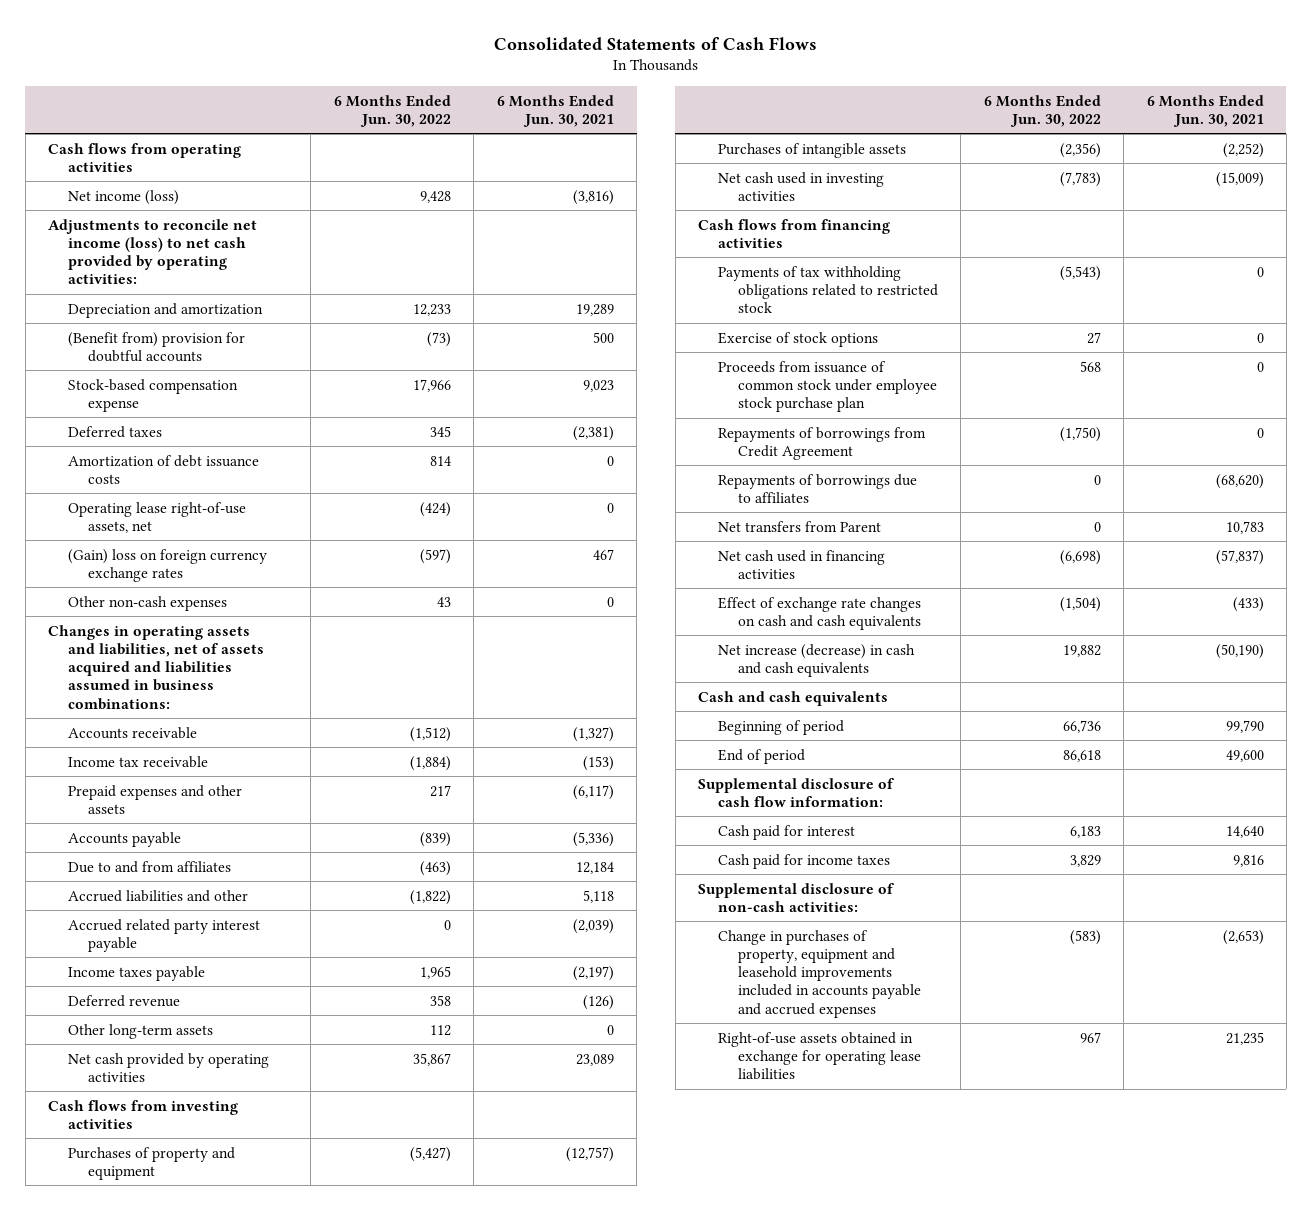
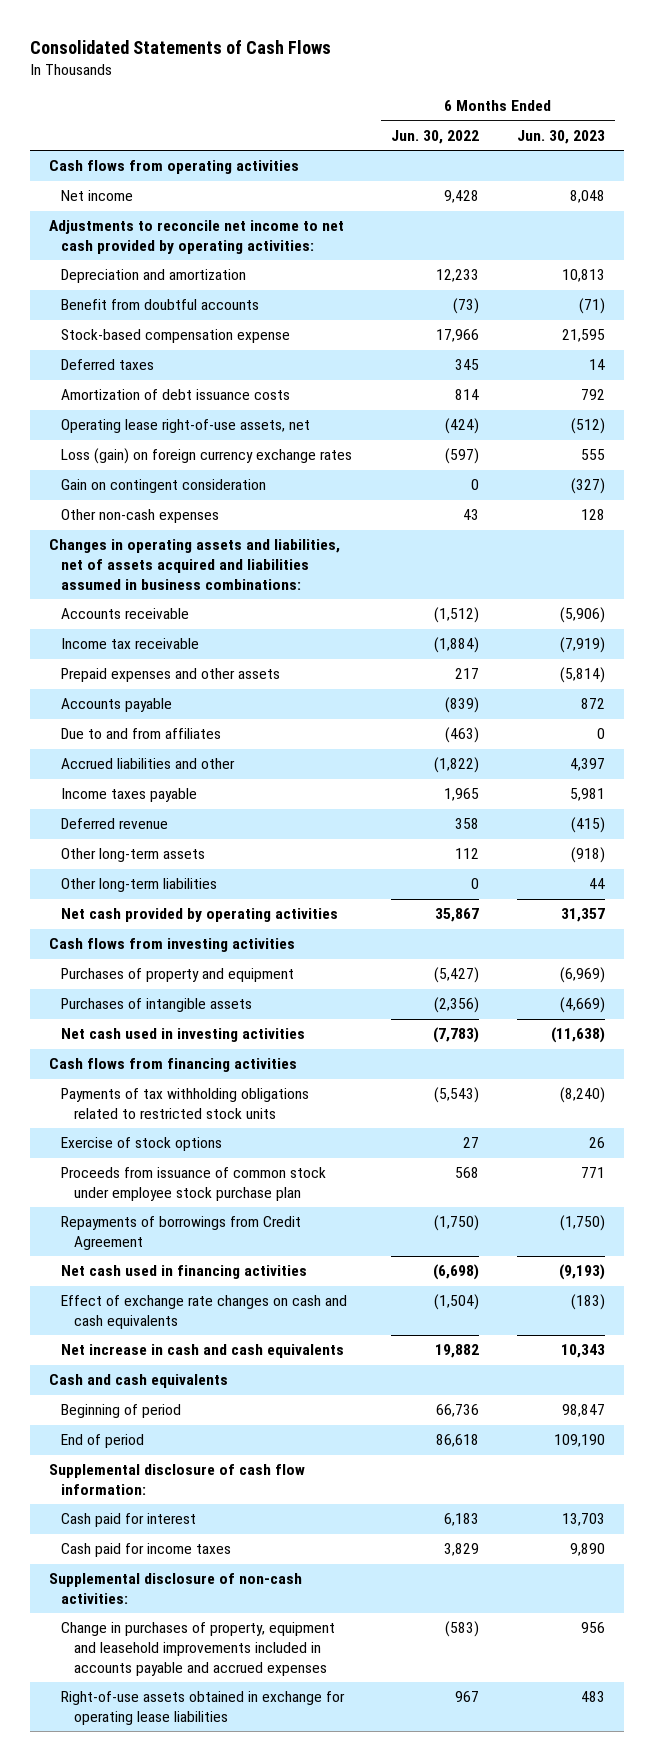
[496,94,614,127] 6 Months Ended Jun. 30, 2021 -> none
none -> [517,130,606,145] Jun. 30, 2023
[68,189,180,205] Net income (loss) -> [61,190,134,202] Net income
[48,218,258,285] Adjustments to reconcile net income (loss) to net cash provided by operating activities: -> [49,220,345,255] Adjustments to reconcile net income to net cash provided by operating activities:
[68,331,246,362] (Benefit from) provision for doubtful accounts -> [61,299,260,311] Benefit from doubtful accounts
[68,548,268,582] (Gain) loss on foreign currency exchange rates -> [61,448,353,465] Loss (gain) on foreign currency exchange rates
none -> [61,479,267,494] Gain on contingent consideration
[68,918,261,952] Accrued related party interest payable -> none
none -> [61,878,218,893] Other long-term liabilities
[718,265,938,314] Payments of tax withholding obligations related to restricted stock -> [61,1088,310,1120] Payments of tax withholding obligations related to restricted stock units
[718,473,918,503] Repayments of borrowings due to affiliates -> none
[718,520,882,532] Net transfers from Parent -> none
[718,643,916,677] Net increase (decrease) in cash and cash equivalents -> [61,1344,345,1359] Net increase in cash and cash equivalents

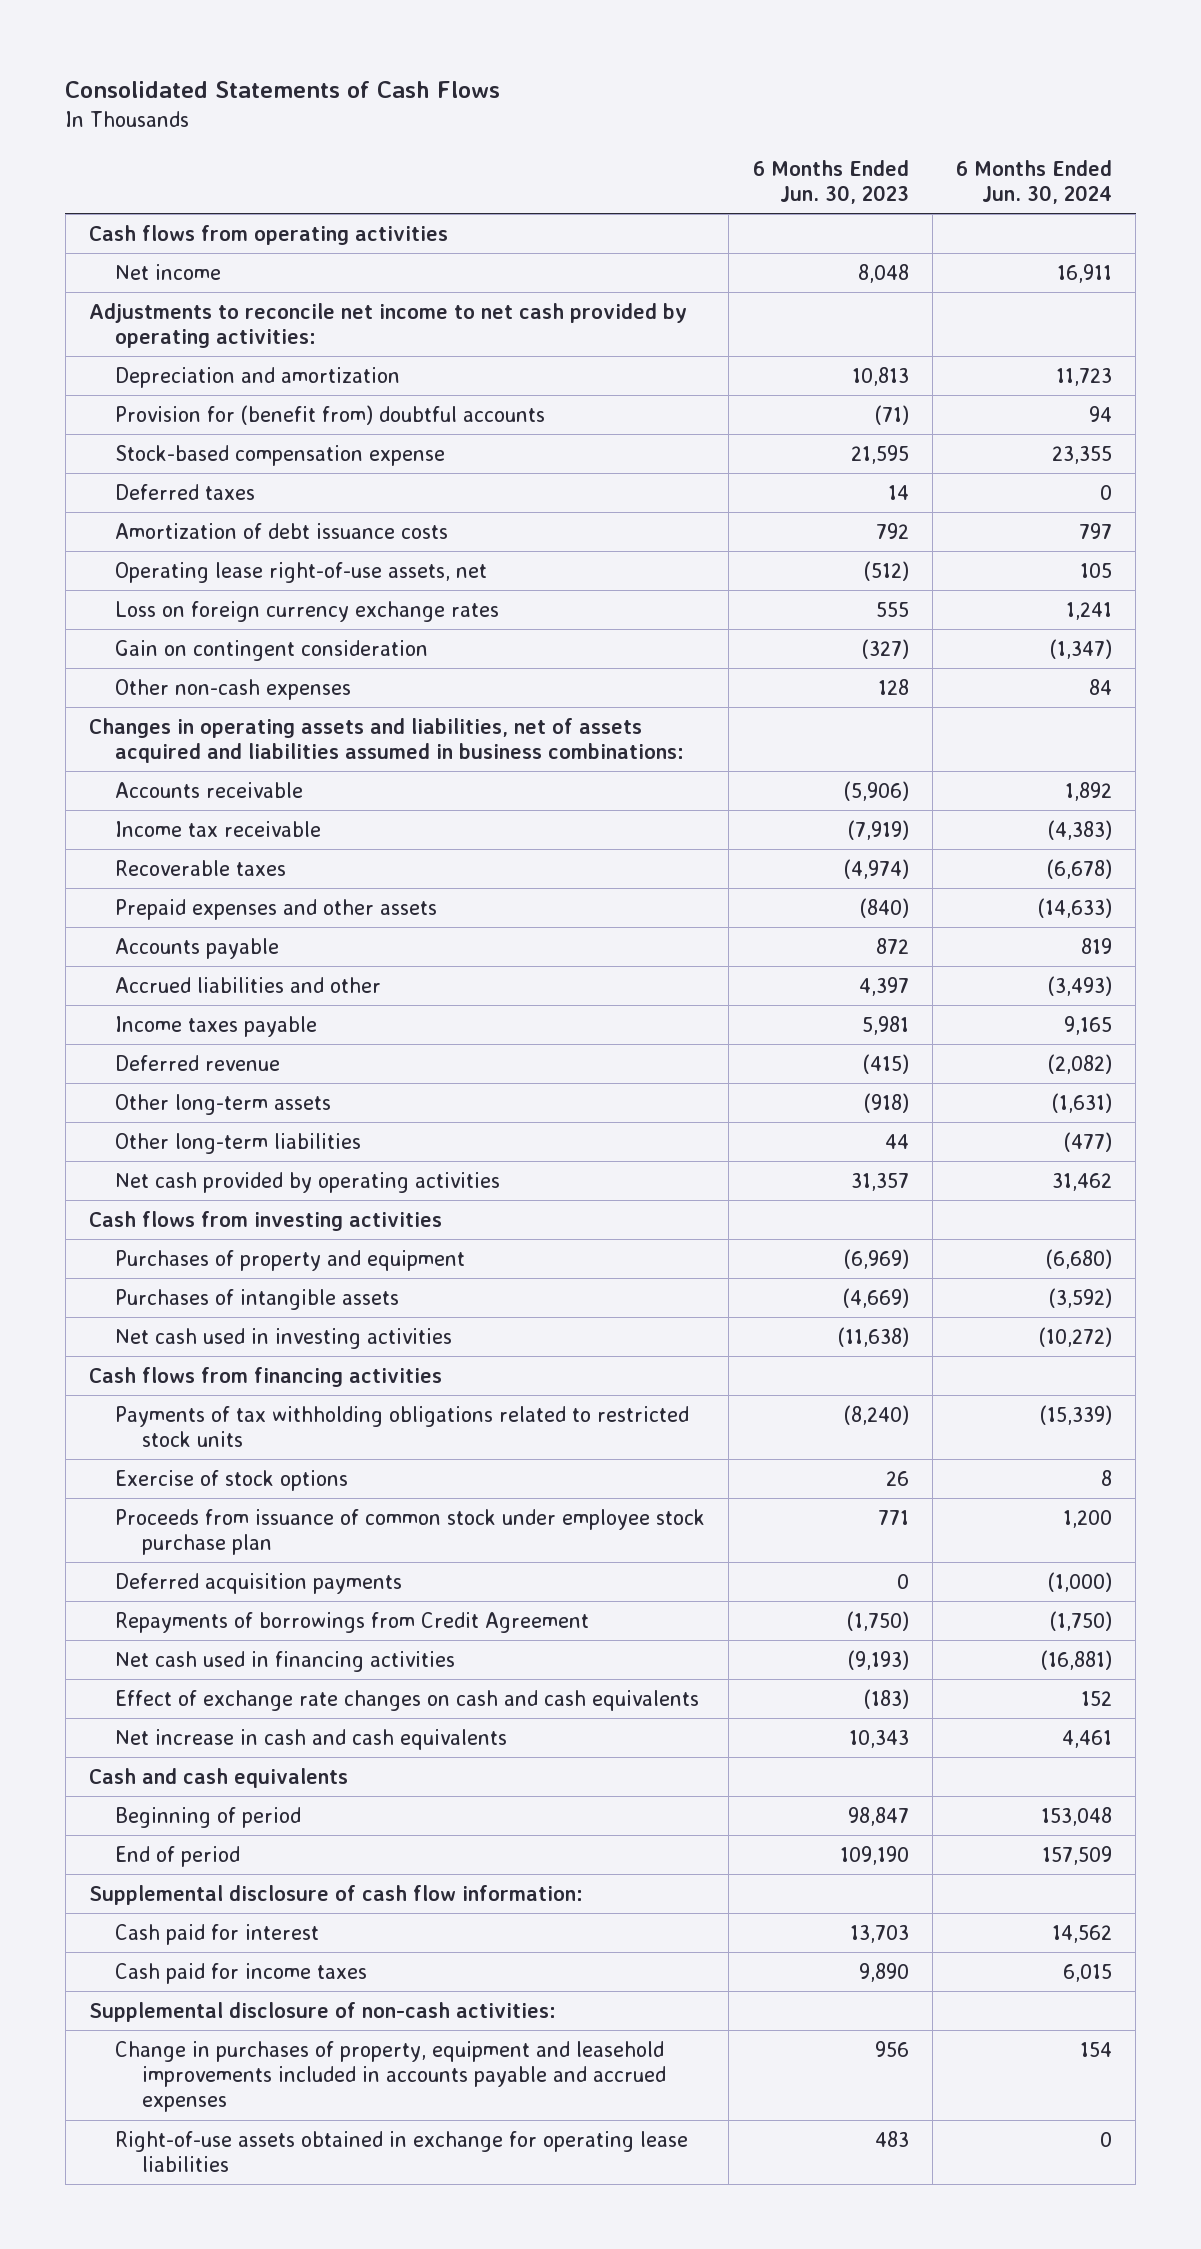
[390,130,479,145] Jun. 30, 2022 -> none
none -> [955,159,1112,204] 6 Months Ended Jun. 30, 2024
[61,299,260,311] Benefit from doubtful accounts -> [115,404,546,425] Provision for (benefit from) doubtful accounts
[61,448,353,465] Loss (gain) on foreign currency exchange rates -> [115,600,500,622] Loss on foreign currency exchange rates
none -> [115,859,287,876] Recoverable taxes
[560,667,606,684] (5,814) -> [859,897,909,918] (840)
[61,728,222,740] Due to and from affiliates -> none
none -> [115,1572,403,1594] Deferred acquisition payments

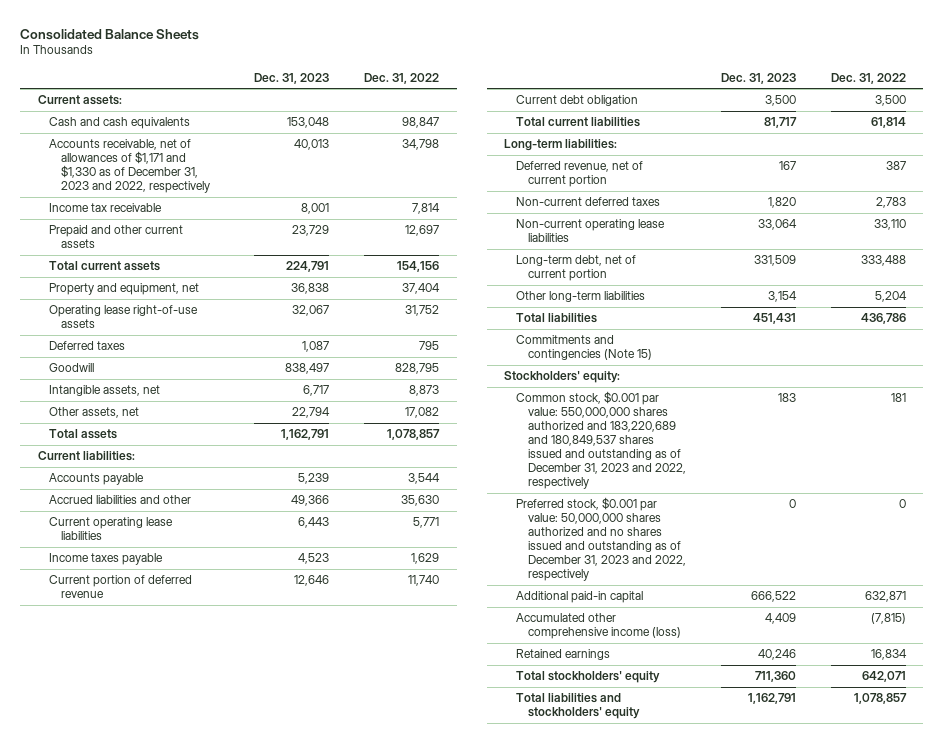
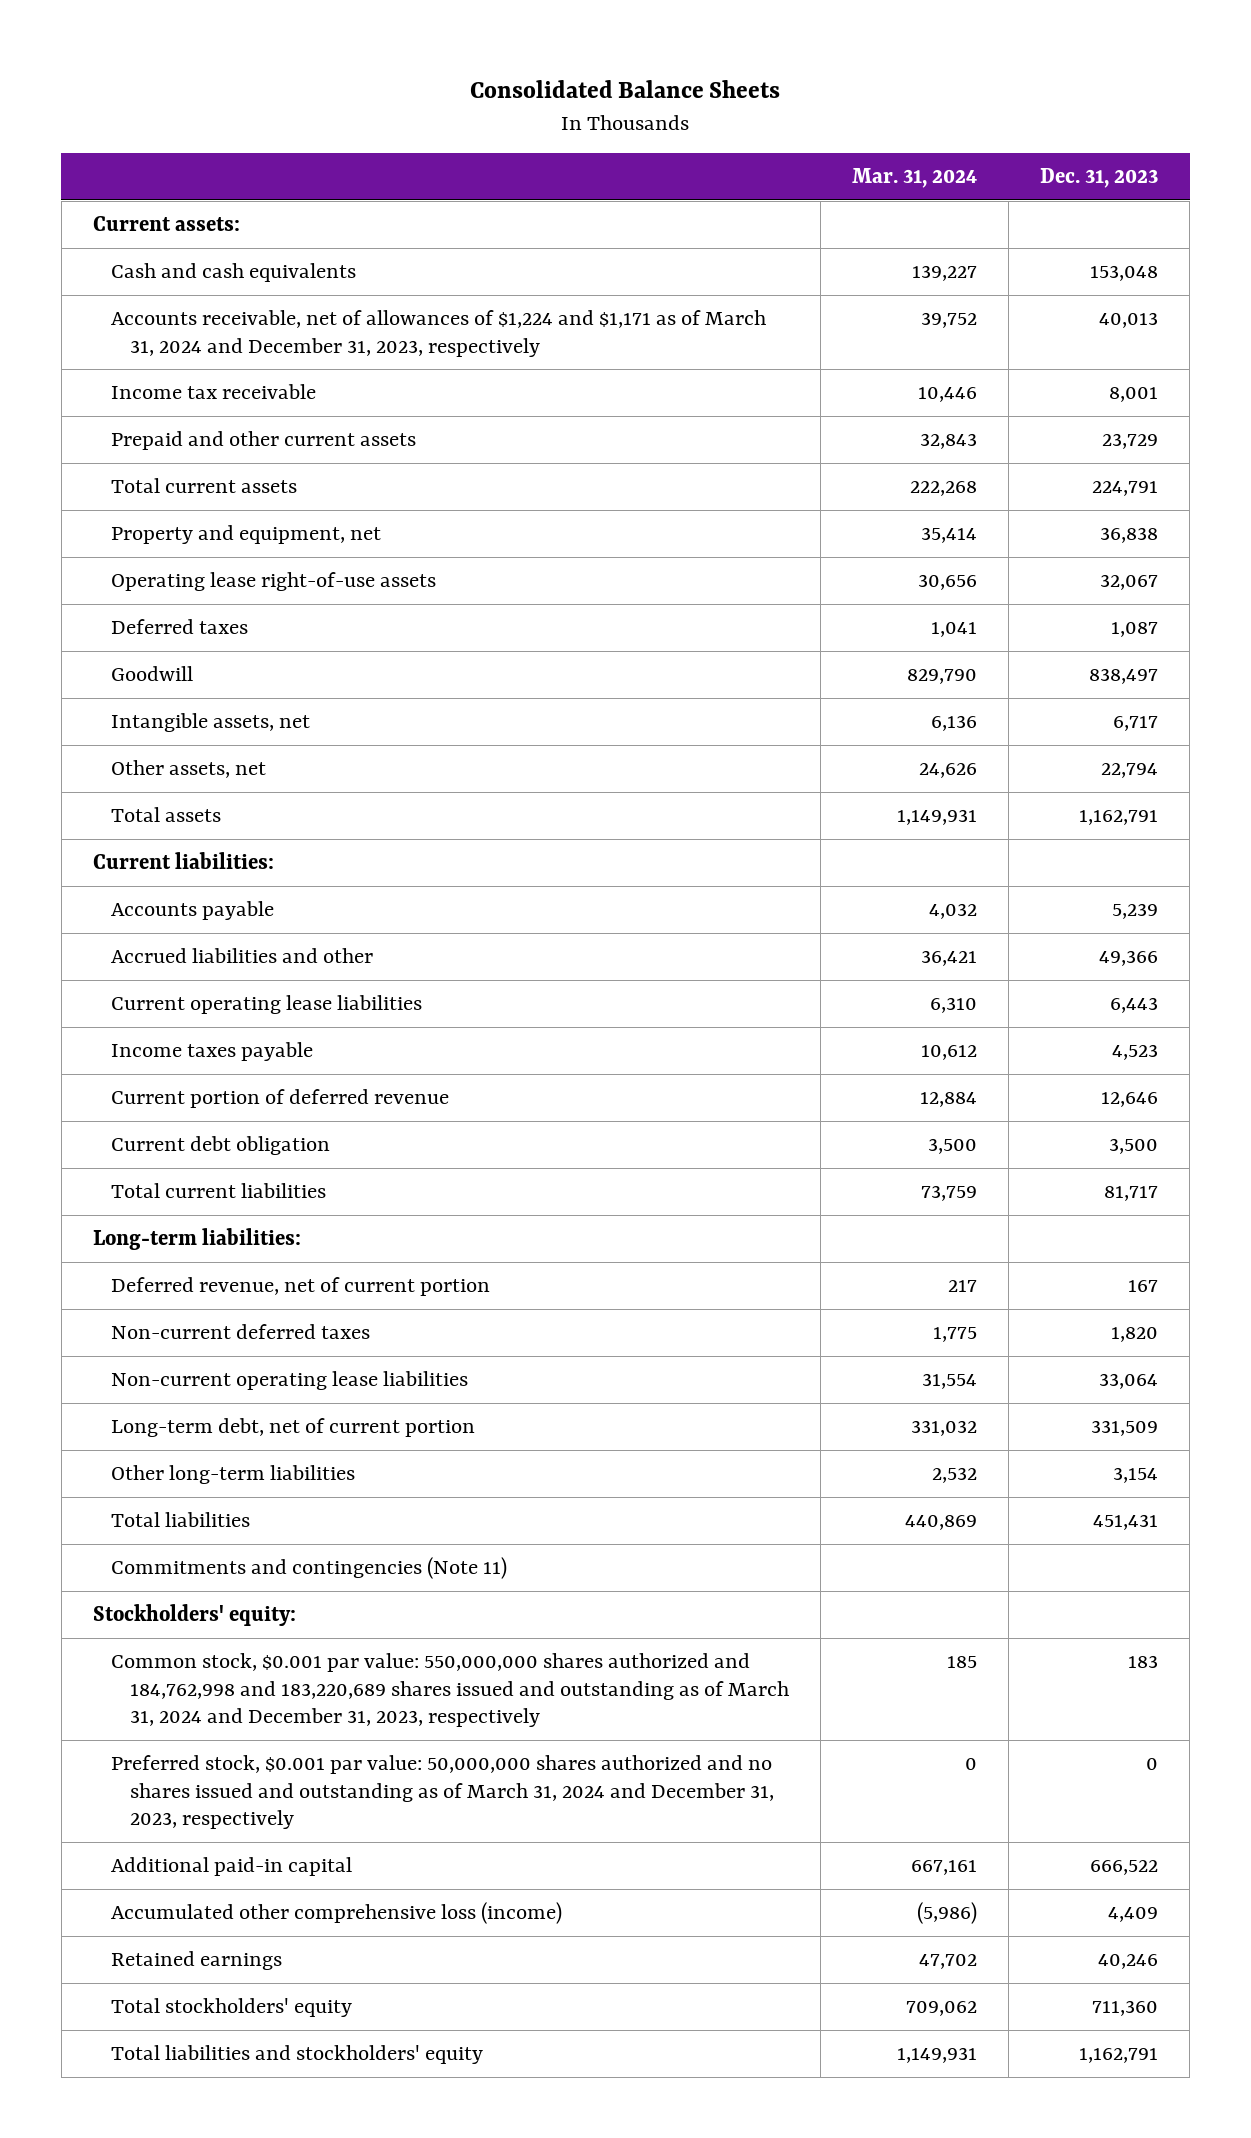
[364,72,440,84] Dec. 31, 2022 -> none
none -> [852,168,978,189] Mar. 31, 2024
[49,139,211,194] Accounts receivable, net of allowances of $1,171 and $1,330 as of December 31, 2023 and 2022, respectively -> [111,309,767,357] Accounts receivable, net of allowances of $1,224 and $1,171 as of March 31, 2024 and December 31, 2023, respectively
[515,335,652,361] Commitments and contingencies (Note 15) -> [111,1556,508,1579] Commitments and contingencies (Note 11)
[515,391,686,490] Common stock, $0.001 par value: 550,000,000 shares authorized and 183,220,689 and 180,849,537 shares issued and outstanding as of December 31, 2023 and 2022, respectively -> [111,1652,790,1728] Common stock, $0.001 par value: 550,000,000 shares authorized and 184,762,998 and 183,220,689 shares issued and outstanding as of March 31, 2024 and December 31, 2023, respectively
[515,497,686,582] Preferred stock, $0.001 par value: 50,000,000 shares authorized and no shares issued and outstanding as of December 31, 2023 and 2022, respectively -> [111,1754,775,1830] Preferred stock, $0.001 par value: 50,000,000 shares authorized and no shares issued and outstanding as of March 31, 2024 and December 31, 2023, respectively
[515,613,681,640] Accumulated other comprehensive income (loss) -> [111,1901,563,1924] Accumulated other comprehensive loss (income)

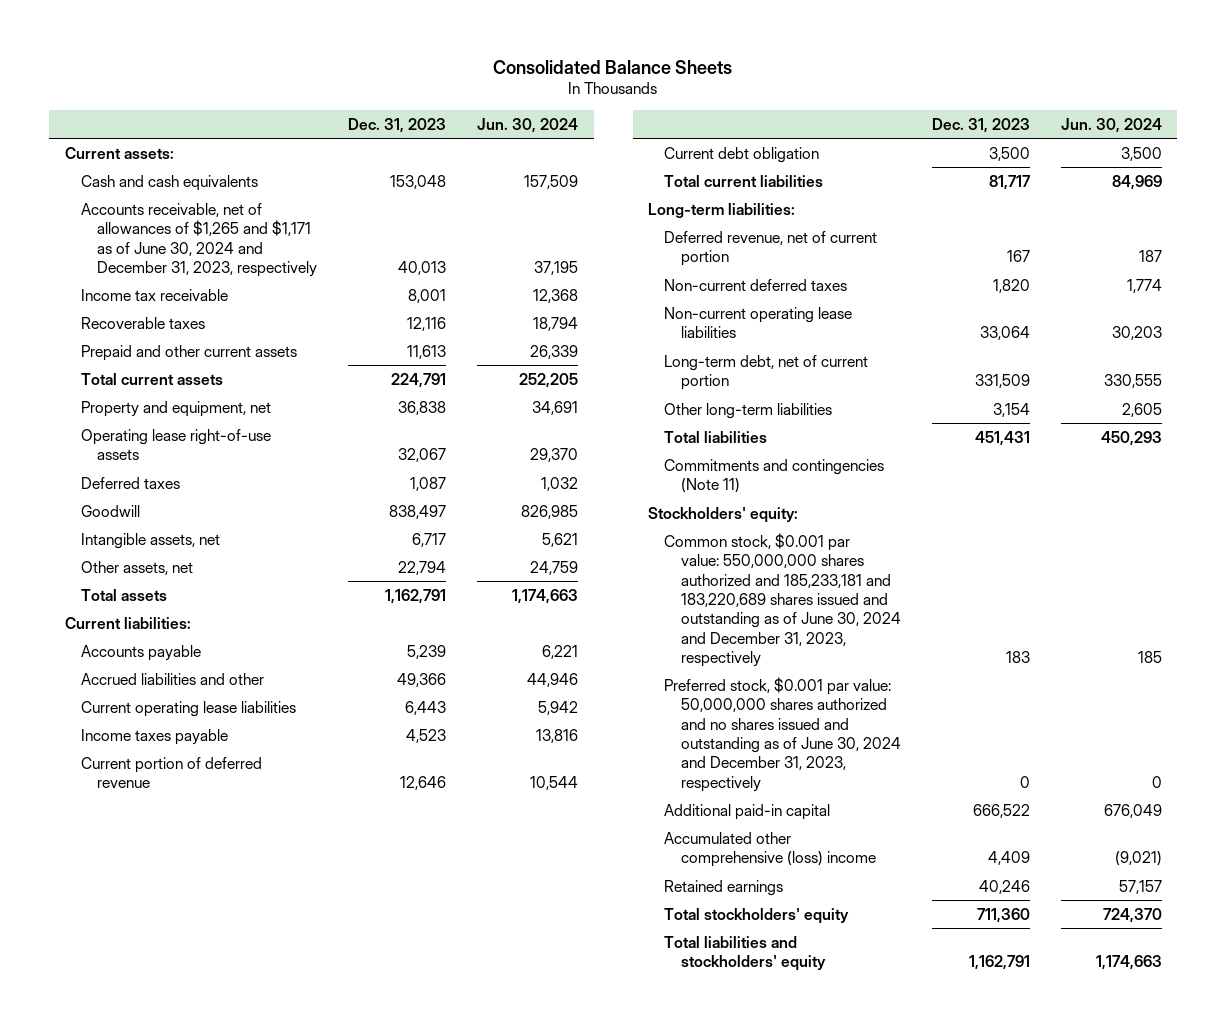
[852,168,978,189] Mar. 31, 2024 -> none
none -> [477,117,579,133] Jun. 30, 2024
[111,309,767,357] Accounts receivable, net of allowances of $1,224 and $1,171 as of March 31, 2024 and December 31, 2023, respectively -> [81,202,318,277] Accounts receivable, net of allowances of $1,265 and $1,171 as of June 30, 2024 and December 31, 2023, respectively
none -> [81,316,206,329] Recoverable taxes
[1102,432,1159,449] 23,729 -> [407,344,447,359] 11,613
[111,1652,790,1728] Common stock, $0.001 par value: 550,000,000 shares authorized and 184,762,998 and 183,220,689 shares issued and outstanding as of March 31, 2024 and December 31, 2023, respectively -> [664,532,901,667] Common stock, $0.001 par value: 550,000,000 shares authorized and 185,233,181 and 183,220,689 shares issued and outstanding as of June 30, 2024 and December 31, 2023, respectively
[111,1754,775,1830] Preferred stock, $0.001 par value: 50,000,000 shares authorized and no shares issued and outstanding as of March 31, 2024 and December 31, 2023, respectively -> [664,676,901,792] Preferred stock, $0.001 par value: 50,000,000 shares authorized and no shares issued and outstanding as of June 30, 2024 and December 31, 2023, respectively
[111,1901,563,1924] Accumulated other comprehensive loss (income) -> [664,831,876,868] Accumulated other comprehensive (loss) income

